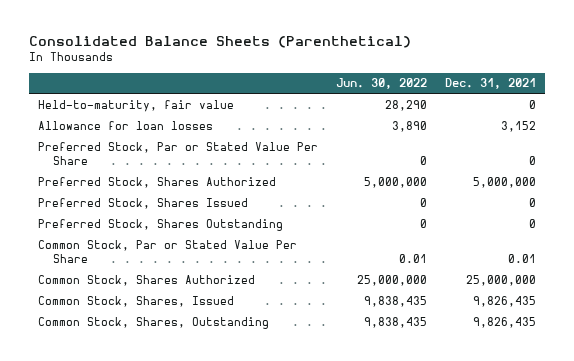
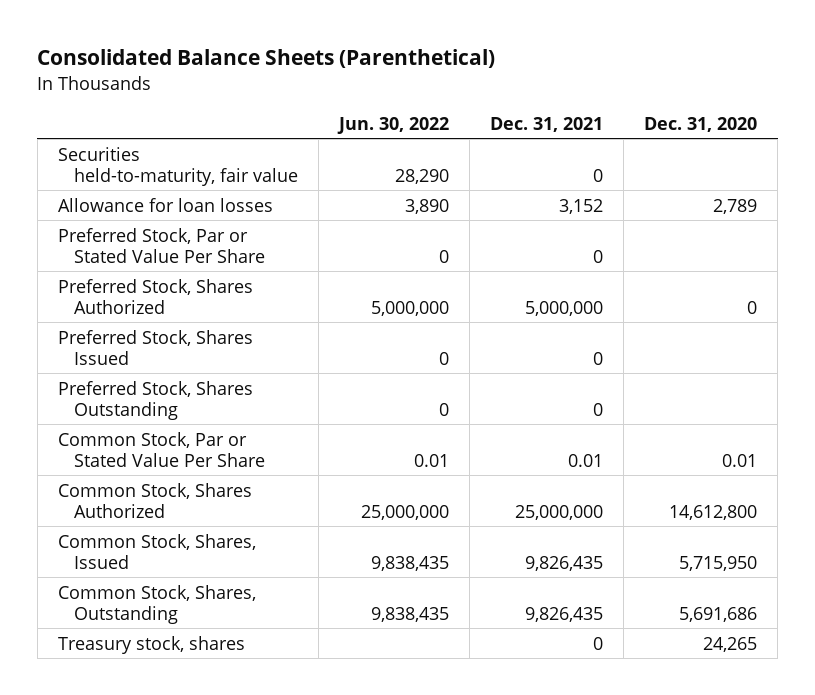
none -> [644,116,758,132] Dec. 31, 2020
[37,99,234,112] Held-to-maturity, fair value -> [57,146,299,186] Securities held-to-maturity, fair value
none -> [57,635,245,654] Treasury stock, shares

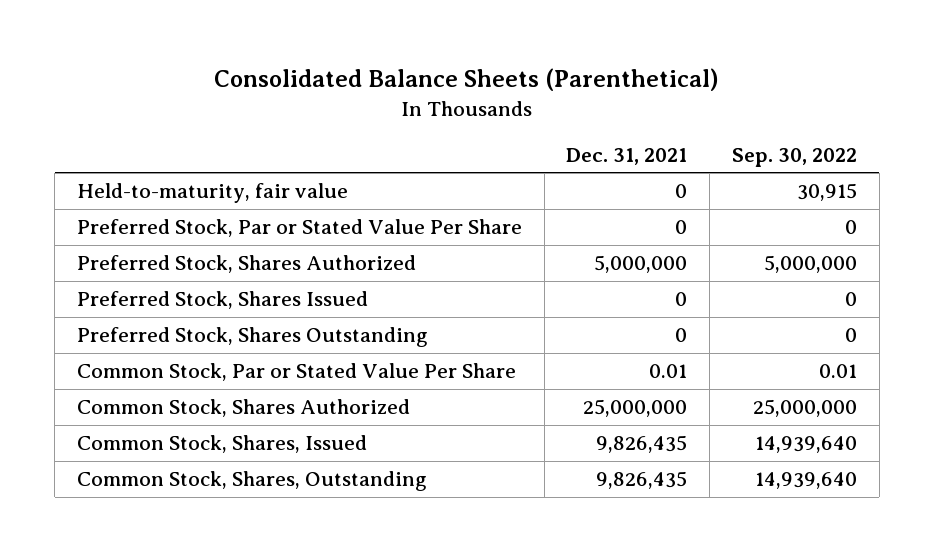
[337,116,450,134] Jun. 30, 2022 -> none
[644,116,758,132] Dec. 31, 2020 -> none
none -> [731,147,857,167] Sep. 30, 2022
[57,197,273,212] Allowance for loan losses -> none
[57,146,299,186] Securities held-to-maturity, fair value -> [77,183,349,204] Held-to-maturity, fair value
[57,635,245,654] Treasury stock, shares -> none

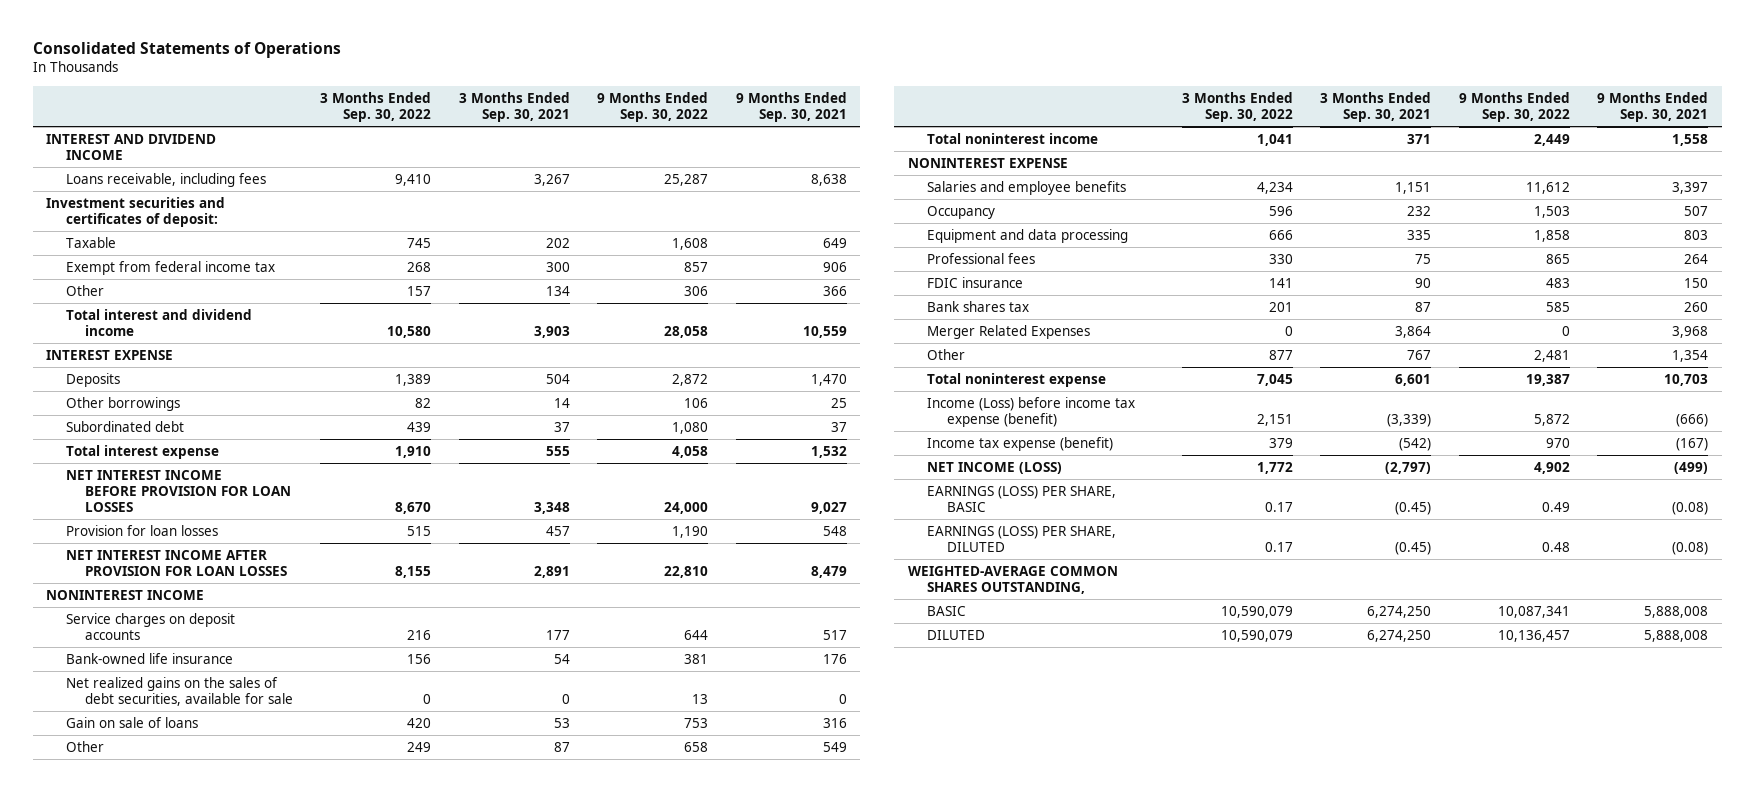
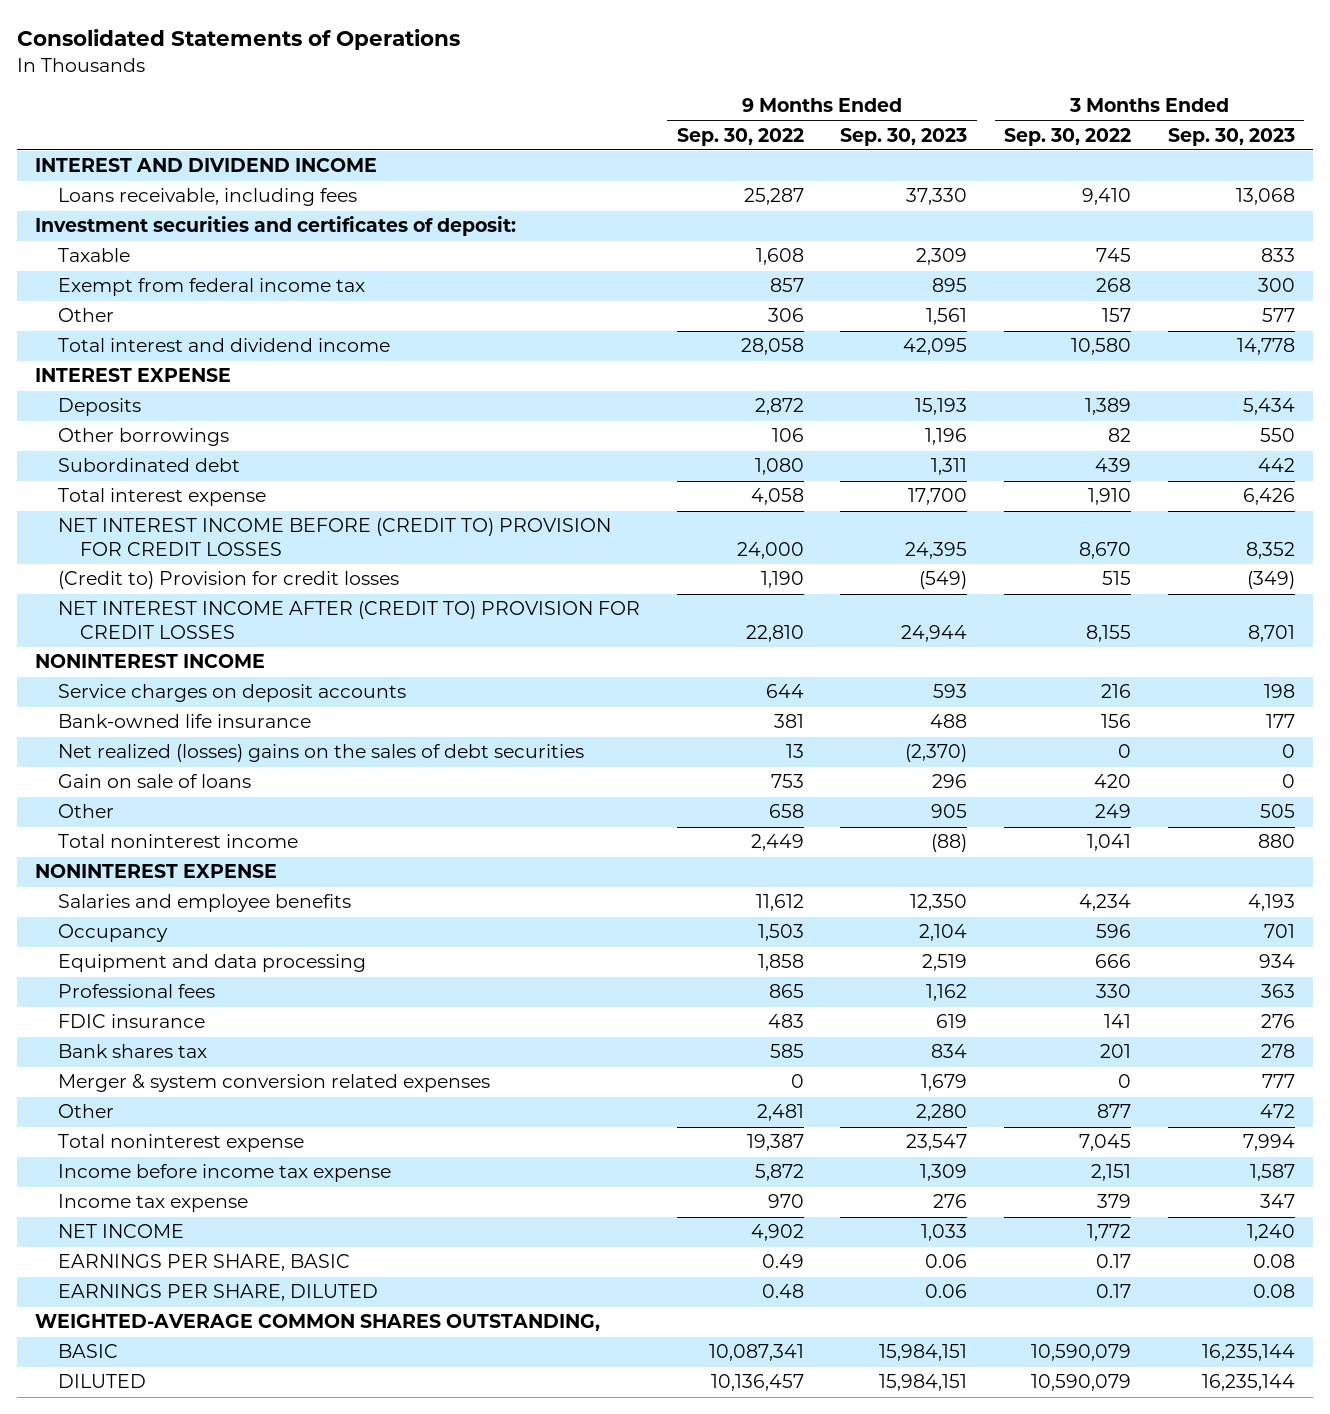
[458,92,570,123] 3 Months Ended Sep. 30, 2021 -> none
[735,92,847,123] 9 Months Ended Sep. 30, 2021 -> none
none -> [840,127,968,146] Sep. 30, 2023
none -> [1168,127,1296,146] Sep. 30, 2023
[65,469,291,513] NET INTEREST INCOME BEFORE PROVISION FOR LOAN LOSSES -> [57,518,611,557] NET INTEREST INCOME BEFORE (CREDIT TO) PROVISION FOR CREDIT LOSSES
[65,524,218,536] Provision for loan losses -> [57,571,399,590] (Credit to) Provision for credit losses
[65,549,287,576] NET INTEREST INCOME AFTER PROVISION FOR LOAN LOSSES -> [57,601,640,640] NET INTEREST INCOME AFTER (CREDIT TO) PROVISION FOR CREDIT LOSSES
[65,676,293,706] Net realized gains on the sales of debt securities, available for sale -> [57,744,584,763] Net realized (losses) gains on the sales of debt securities
[927,324,1091,339] Merger Related Expenses -> [57,1074,490,1093] Merger & system conversion related expenses
[927,396,1136,427] Income (Loss) before income tax expense (benefit) -> [57,1164,391,1183] Income before income tax expense
[927,436,1114,451] Income tax expense (benefit) -> [57,1194,248,1213] Income tax expense
[927,461,1063,474] NET INCOME (LOSS) -> [57,1224,184,1239] NET INCOME
[927,485,1117,512] EARNINGS (LOSS) PER SHARE, BASIC -> [57,1254,350,1272] EARNINGS PER SHARE, BASIC
[927,525,1117,552] EARNINGS (LOSS) PER SHARE, DILUTED -> [57,1284,378,1302] EARNINGS PER SHARE, DILUTED

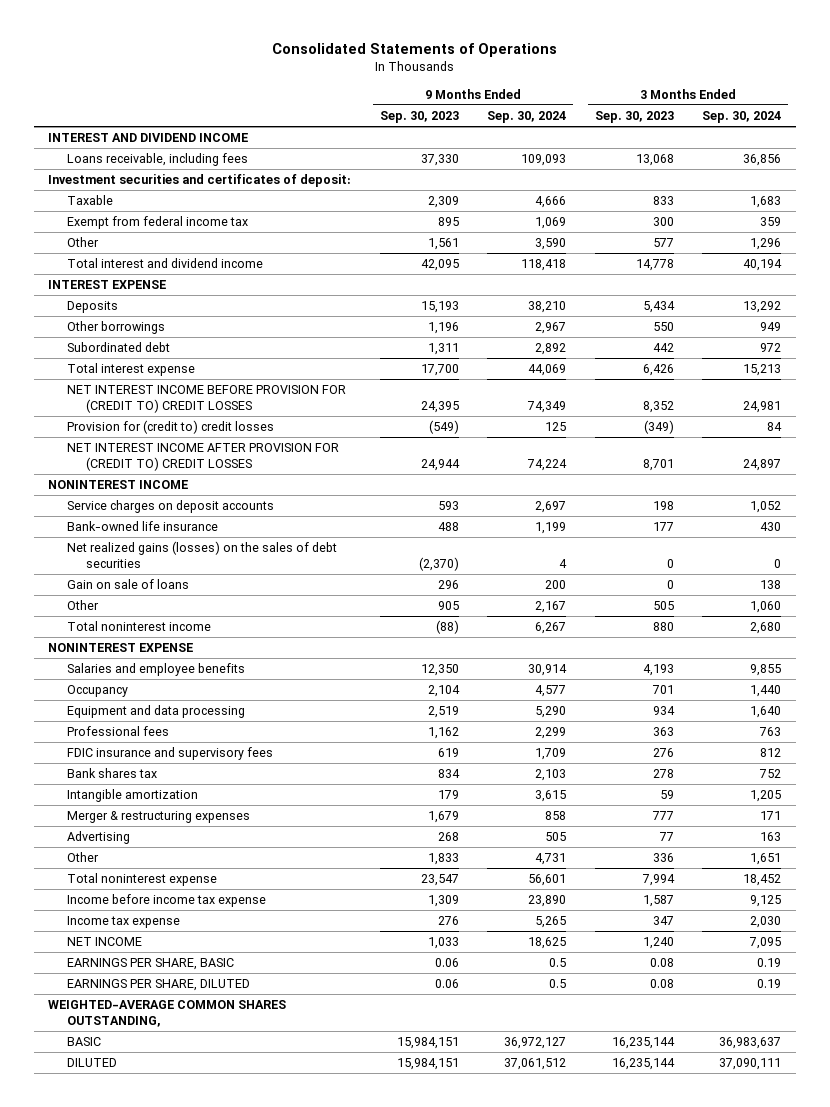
[676,127,804,146] Sep. 30, 2022 -> none
[1004,127,1132,146] Sep. 30, 2022 -> none
none -> [487,111,567,124] Sep. 30, 2024
none -> [702,111,782,124] Sep. 30, 2024
[57,518,611,557] NET INTEREST INCOME BEFORE (CREDIT TO) PROVISION FOR CREDIT LOSSES -> [66,385,346,413] NET INTEREST INCOME BEFORE PROVISION FOR (CREDIT TO) CREDIT LOSSES
[57,571,399,590] (Credit to) Provision for credit losses -> [66,420,274,435] Provision for (credit to) credit losses
[57,601,640,640] NET INTEREST INCOME AFTER (CREDIT TO) PROVISION FOR CREDIT LOSSES -> [66,443,339,471] NET INTEREST INCOME AFTER PROVISION FOR (CREDIT TO) CREDIT LOSSES
[57,744,584,763] Net realized (losses) gains on the sales of debt securities -> [66,541,337,568] Net realized gains (losses) on the sales of debt securities
[57,1014,205,1029] FDIC insurance -> [66,747,273,761] FDIC insurance and supervisory fees
none -> [66,789,198,803] Intangible amortization
[57,1074,490,1093] Merger & system conversion related expenses -> [66,811,250,824] Merger & restructuring expenses
none -> [66,831,130,845] Advertising
[916,1104,968,1122] 2,280 -> [427,853,459,866] 1,833
[1260,1104,1296,1119] 472 -> [652,853,674,863] 336

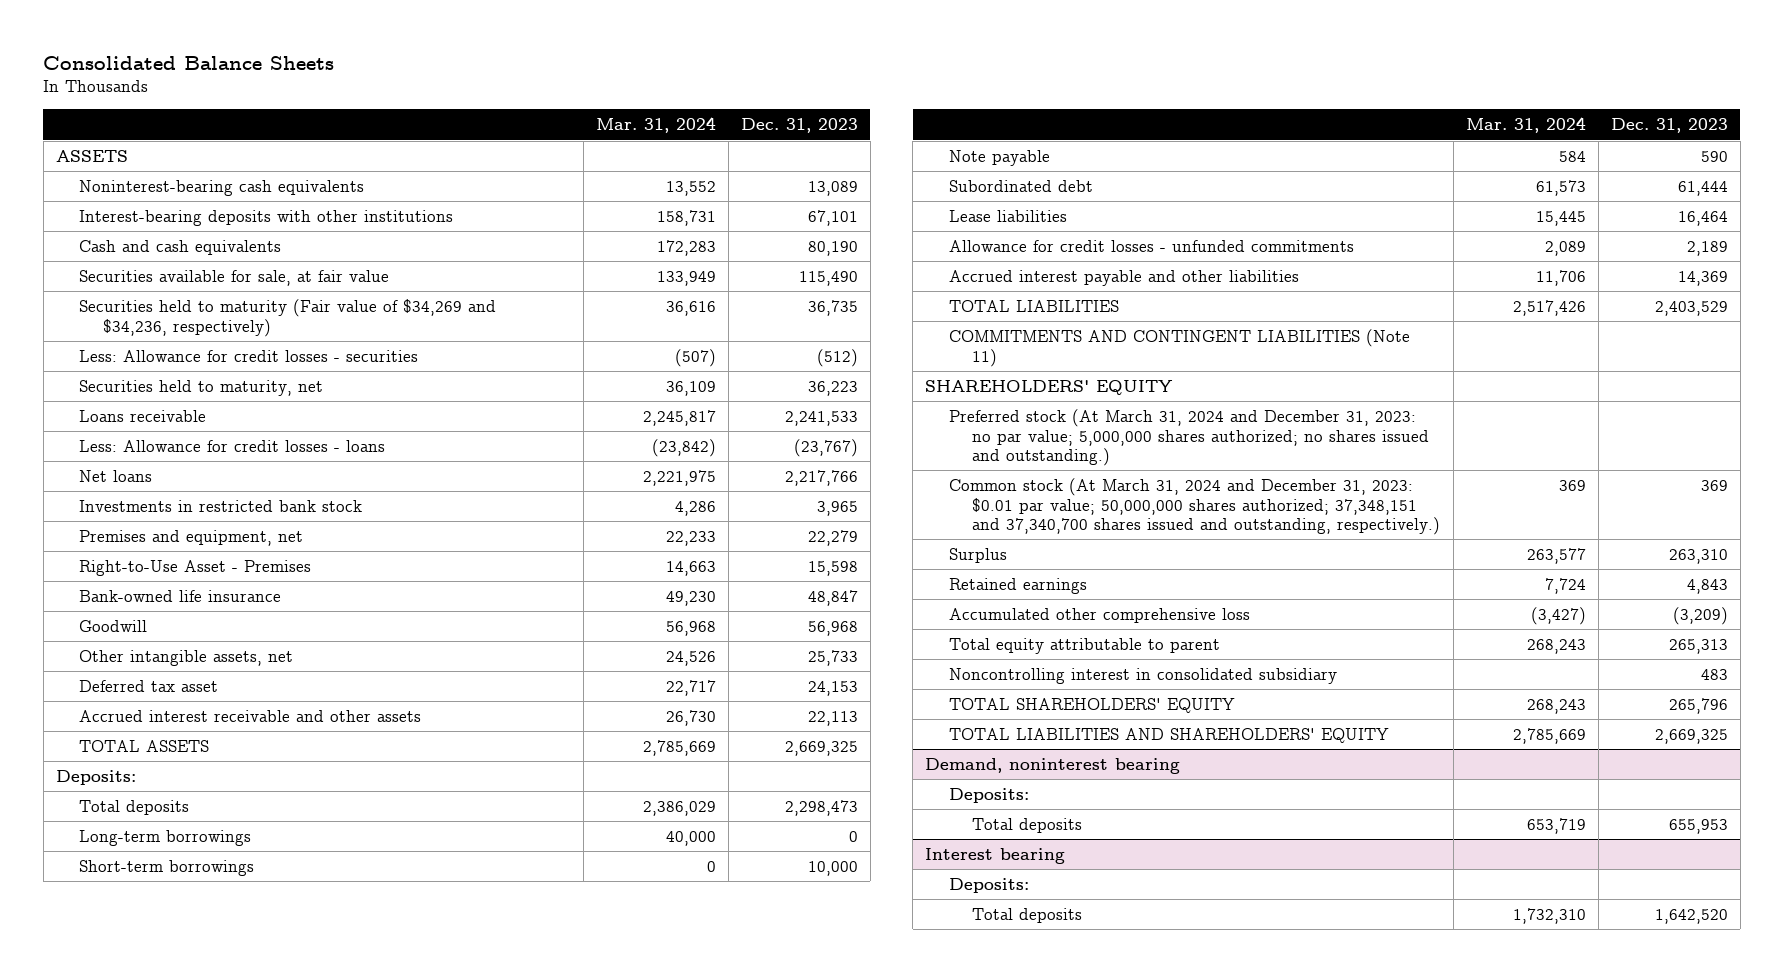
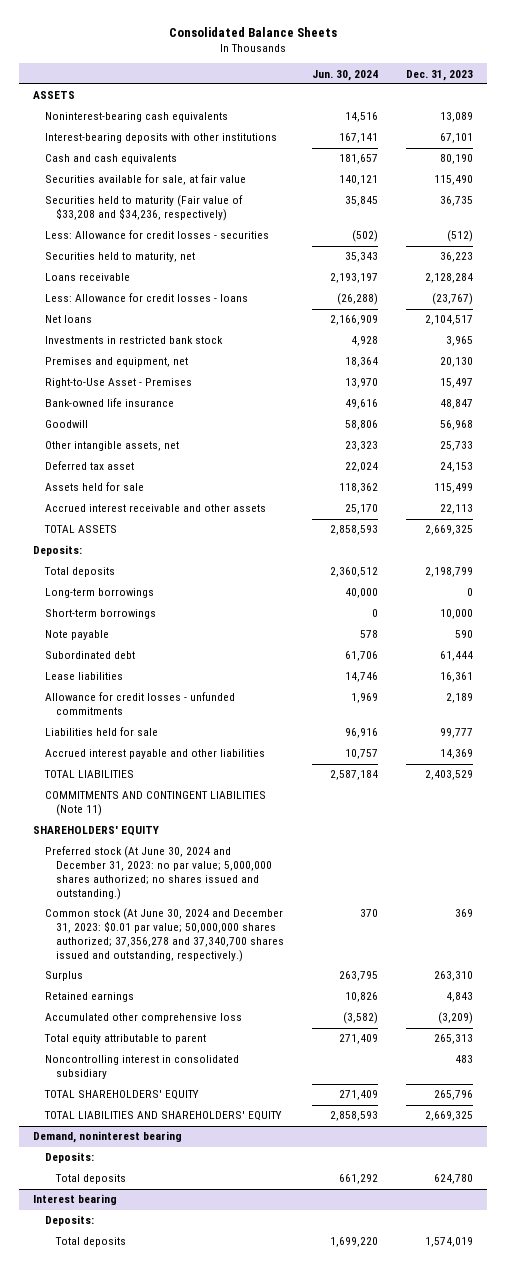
[595,117,716,134] Mar. 31, 2024 -> none
none -> [312,69,379,81] Jun. 30, 2024
[79,298,497,337] Securities held to maturity (Fair value of $34,269 and $34,236, respectively) -> [44,195,243,222] Securities held to maturity (Fair value of $33,208 and $34,236, respectively)
[784,410,858,426] 2,241,533 -> [425,273,474,284] 2,128,284
[784,469,858,486] 2,217,766 -> [425,315,474,326] 2,104,517
[807,529,858,546] 22,279 -> [440,357,474,368] 20,130
[807,560,858,576] 15,598 -> [440,378,474,389] 15,497
none -> [44,482,144,492] Assets held for sale
[784,799,858,816] 2,298,473 -> [425,567,474,578] 2,198,799
[1677,210,1728,226] 16,464 -> [440,672,474,683] 16,361
none -> [44,727,158,737] Liabilities held for sale
[948,408,1430,467] Preferred stock (At March 31, 2024 and December 31, 2023: no par value; 5,000,000 shares authorized; no shares issued and outstanding.) -> [44,846,273,900] Preferred stock (At June 30, 2024 and December 31, 2023: no par value; 5,000,000 shares authorized; no shares issued and outstanding.)
[948,477,1441,536] Common stock (At March 31, 2024 and December 31, 2023: $0.01 par value; 50,000,000 shares authorized; 37,348,151 and 37,340,700 shares issued and outstanding, respectively.) -> [44,908,285,962] Common stock (At June 30, 2024 and December 31, 2023: $0.01 par value; 50,000,000 shares authorized; 37,356,278 and 37,340,700 shares issued and outstanding, respectively.)
[1668,818,1728,834] 655,953 -> [434,1174,474,1185] 624,780
[1654,908,1728,924] 1,642,520 -> [425,1237,474,1248] 1,574,019

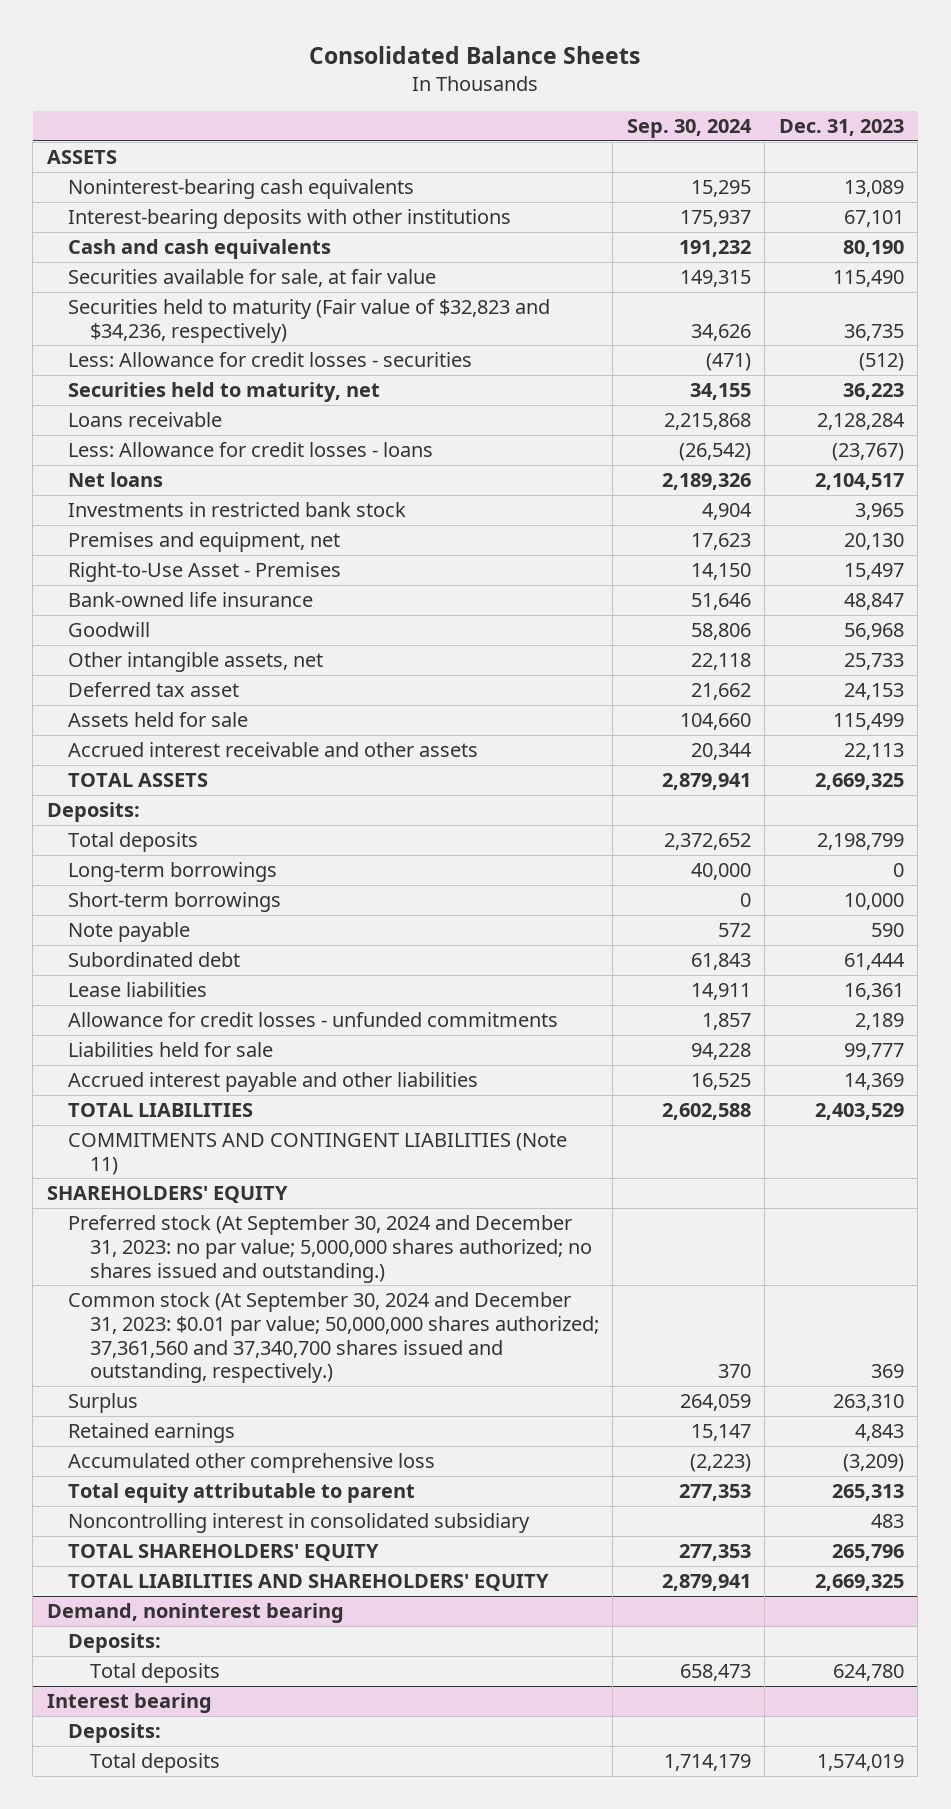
[312,69,379,81] Jun. 30, 2024 -> none
none -> [626,119,752,139] Sep. 30, 2024
[44,195,243,222] Securities held to maturity (Fair value of $33,208 and $34,236, respectively) -> [68,299,551,343] Securities held to maturity (Fair value of $32,823 and $34,236, respectively)
[44,846,273,900] Preferred stock (At June 30, 2024 and December 31, 2023: no par value; 5,000,000 shares authorized; no shares issued and outstanding.) -> [68,1215,592,1283] Preferred stock (At September 30, 2024 and December 31, 2023: no par value; 5,000,000 shares authorized; no shares issued and outstanding.)
[44,908,285,962] Common stock (At June 30, 2024 and December 31, 2023: $0.01 par value; 50,000,000 shares authorized; 37,356,278 and 37,340,700 shares issued and outstanding, respectively.) -> [68,1292,599,1384] Common stock (At September 30, 2024 and December 31, 2023: $0.01 par value; 50,000,000 shares authorized; 37,361,560 and 37,340,700 shares issued and outstanding, respectively.)

